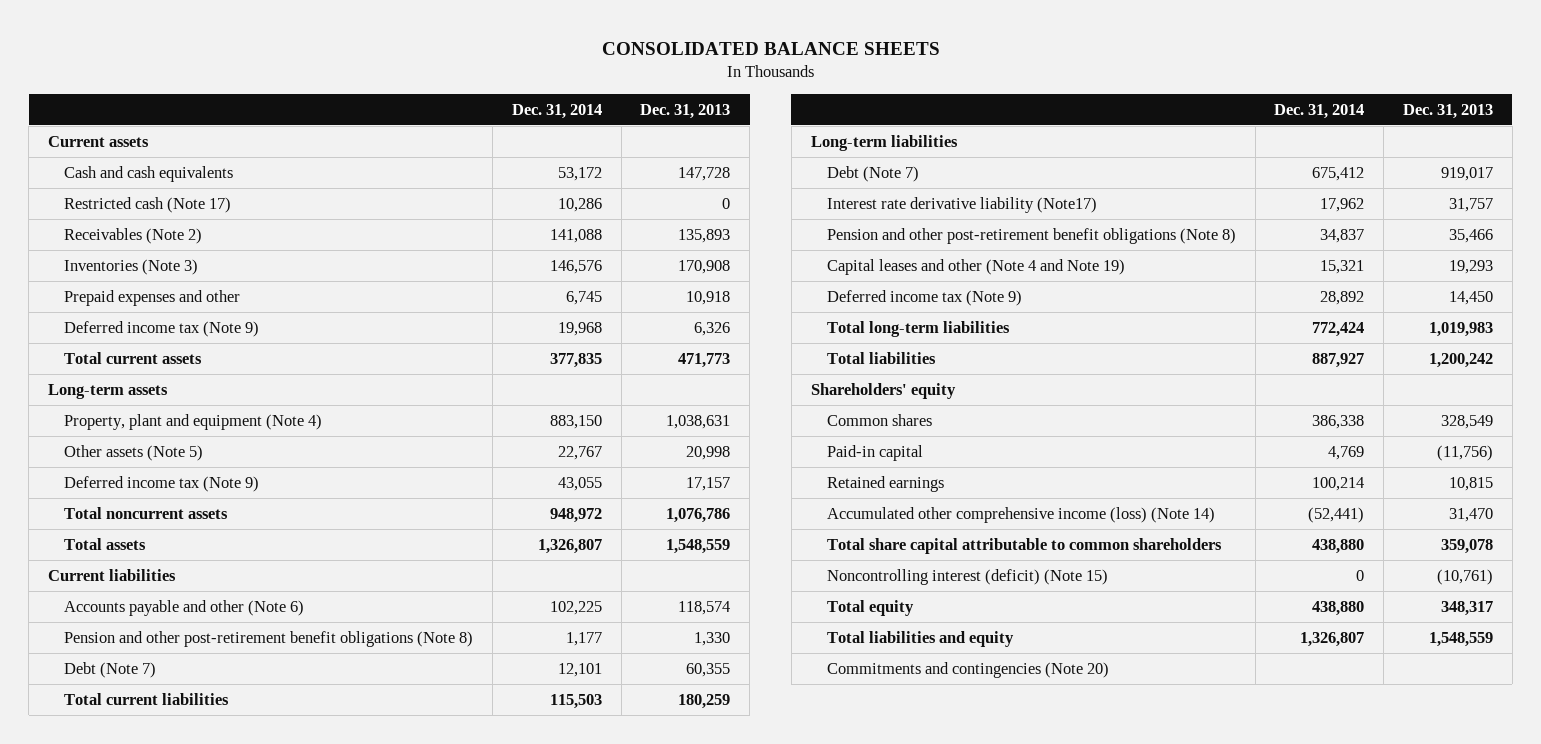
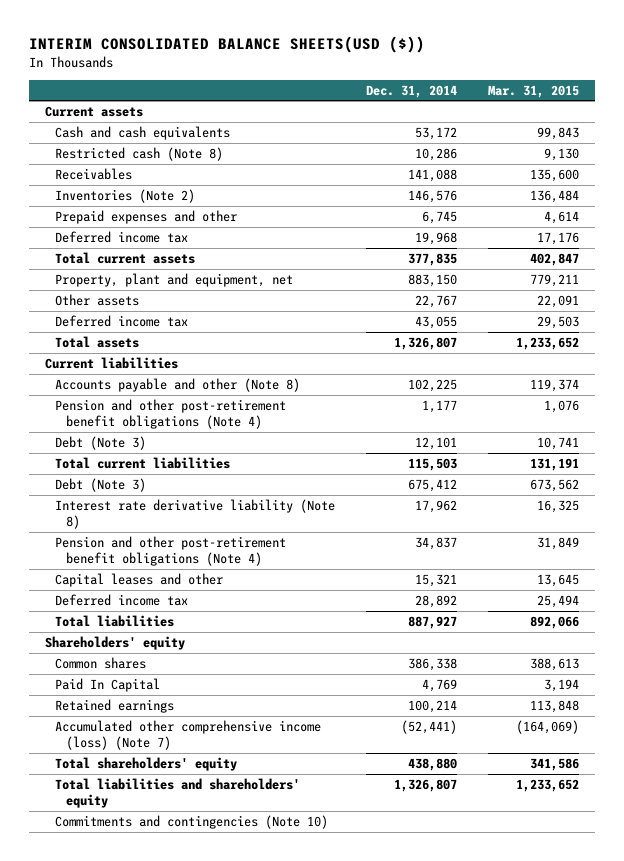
[601,41,940,55] CONSOLIDATED BALANCE SHEETS -> [29,36,426,54] INTERIM CONSOLIDATED BALANCE SHEETS(USD ($))
[640,103,731,119] Dec. 31, 2013 -> none
none -> [488,84,580,98] Mar. 31, 2015
[64,197,232,214] Restricted cash (Note 17) -> [55,146,224,161] Restricted cash (Note 8)
[64,228,203,245] Receivables (Note 2) -> [55,167,133,180] Receivables
[64,259,199,276] Inventories (Note 3) -> [55,188,196,203] Inventories (Note 2)
[64,321,260,338] Deferred income tax (Note 9) -> [55,230,189,243] Deferred income tax
[48,384,169,400] Long-term assets -> none
[64,507,229,520] Total noncurrent assets -> none
[64,414,323,431] Property, plant and equipment (Note 4) -> [55,272,294,287] Property, plant and equipment, net
[64,445,204,462] Other assets (Note 5) -> [55,293,140,306] Other assets
[64,476,260,493] Deferred income tax (Note 9) -> [55,314,189,327] Deferred income tax
[64,600,305,617] Accounts payable and other (Note 6) -> [55,377,301,392] Accounts payable and other (Note 8)
[64,631,474,648] Pension and other post-retirement benefit obligations (Note 8) -> [55,398,287,429] Pension and other post-retirement benefit obligations (Note 4)
[64,662,157,679] Debt (Note 7) -> [55,435,147,450] Debt (Note 3)
[810,135,958,152] Long-term liabilities -> none
[826,321,1010,338] Total long-term liabilities -> none
[826,166,919,183] Debt (Note 7) -> [55,477,147,492] Debt (Note 3)
[826,197,1097,214] Interest rate derivative liability (Note17) -> [55,498,336,529] Interest rate derivative liability (Note 8)
[826,228,1236,245] Pension and other post-retirement benefit obligations (Note 8) -> [55,535,287,566] Pension and other post-retirement benefit obligations (Note 4)
[826,259,1125,276] Capital leases and other (Note 4 and Note 19) -> [55,572,224,587] Capital leases and other
[826,290,1022,307] Deferred income tax (Note 9) -> [55,593,189,606] Deferred income tax
[826,445,923,462] Paid-in capital -> [55,677,161,692] Paid In Capital
[826,569,1108,586] Noncontrolling interest (deficit) (Note 15) -> none
[826,600,914,617] Total equity -> none
[826,507,1215,524] Accumulated other comprehensive income (loss) (Note 14) -> [55,719,322,750] Accumulated other comprehensive income (loss) (Note 7)
[826,538,1222,555] Total share capital attributable to common shareholders -> [55,756,238,771] Total shareholders' equity
[826,631,1014,648] Total liabilities and equity -> [55,777,301,808] Total liabilities and shareholders' equity
[826,662,1109,679] Commitments and contingencies (Note 20) -> [55,814,329,829] Commitments and contingencies (Note 10)

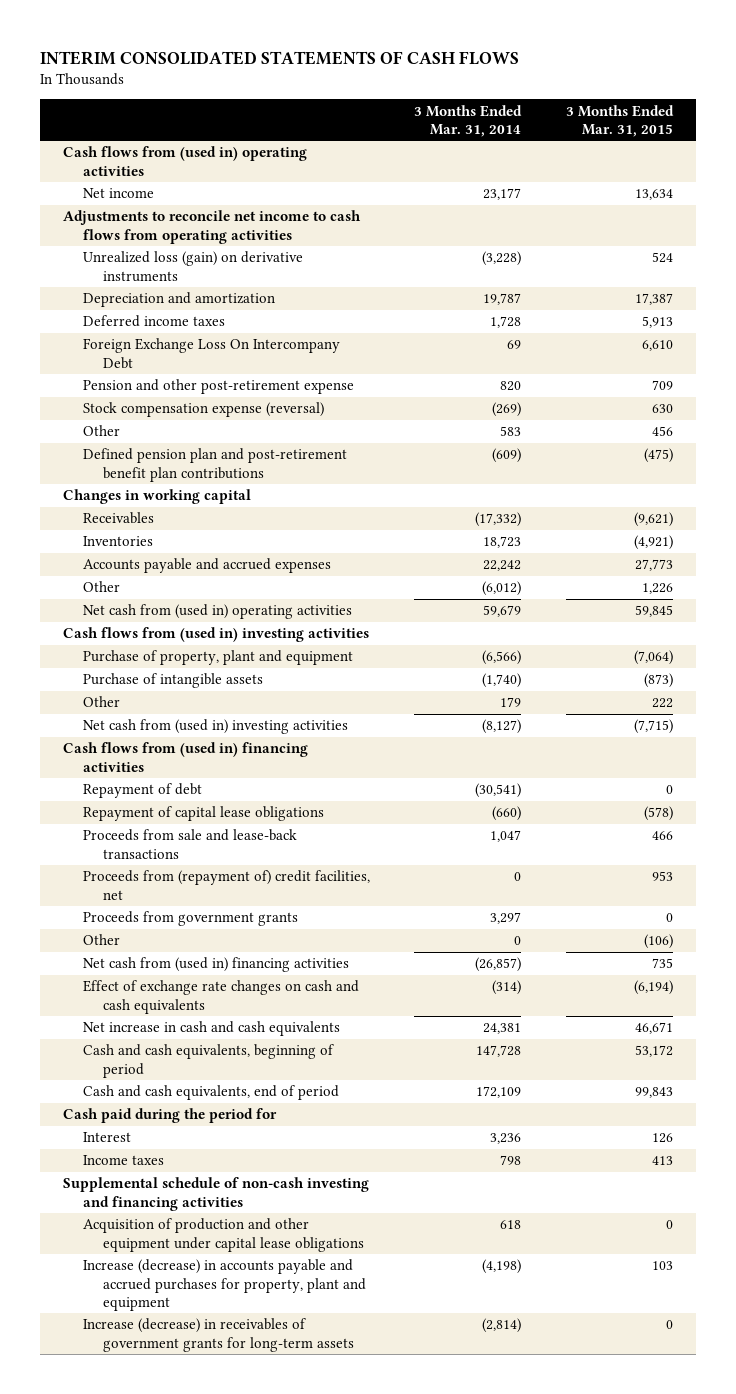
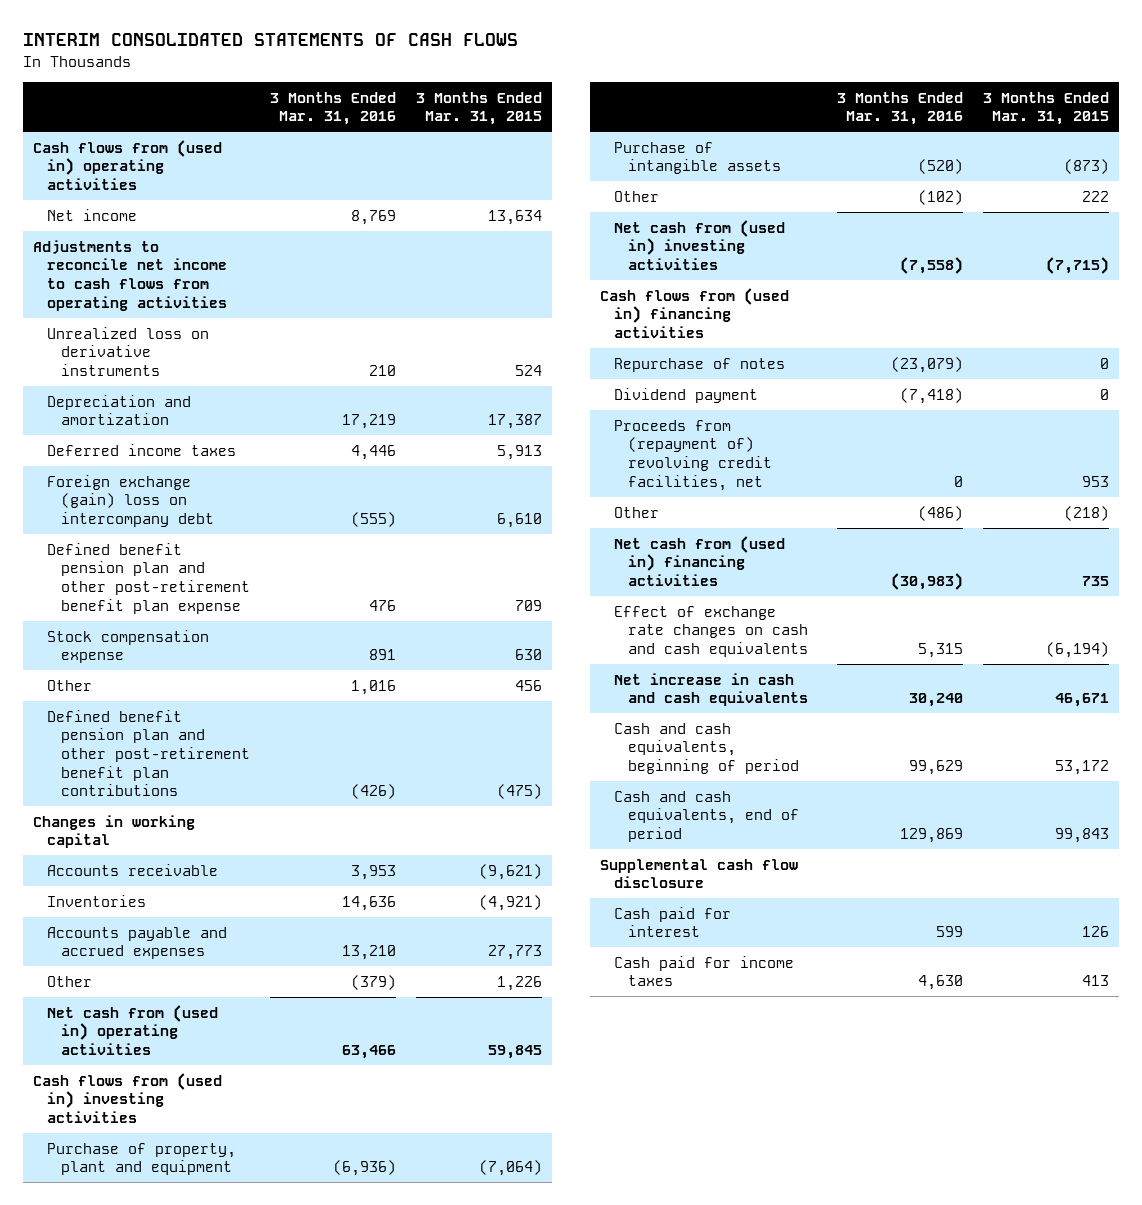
[414,104,523,137] 3 Months Ended Mar. 31, 2014 -> none
none -> [269,91,396,126] 3 Months Ended Mar. 31, 2016
[82,251,303,282] Unrealized loss (gain) on derivative instruments -> [46,326,209,377] Unrealized loss on derivative instruments
[82,338,340,369] Foreign Exchange Loss On Intercompany Debt -> [46,474,214,528] Foreign exchange (gain) loss on intercompany debt
[82,379,354,395] Pension and other post-retirement expense -> [46,542,250,614] Defined benefit pension plan and other post-retirement benefit plan expense
[82,402,324,418] Stock compensation expense (reversal) -> [46,629,209,664] Stock compensation expense
[82,448,347,482] Defined pension plan and post-retirement benefit plan contributions -> [46,709,250,797] Defined benefit pension plan and other post-retirement benefit plan contributions
[82,512,154,525] Receivables -> [46,863,218,876] Accounts receivable
[82,806,324,822] Repayment of capital lease obligations -> none
[82,829,297,859] Proceeds from sale and lease-back transactions -> none
[82,911,298,927] Proceeds from government grants -> none
[82,783,202,799] Repayment of debt -> [613,357,785,372] Repurchase of notes
none -> [613,387,758,403] Dividend payment
[82,870,370,900] Proceeds from (repayment of) credit facilities, net -> [613,419,773,491] Proceeds from (repayment of) revolving credit facilities, net
[644,934,674,950] (106) -> [1064,505,1110,521] (218)
[62,1177,369,1211] Supplemental schedule of non-cash investing and financing activities -> none
[82,1218,364,1252] Acquisition of production and other equipment under capital lease obligations -> none
[82,1259,366,1311] Increase (decrease) in accounts payable and accrued purchases for property, plant and equipment -> none
[82,1318,354,1352] Increase (decrease) in receivables of government grants for long-term assets -> none
[62,1108,277,1124] Cash paid during the period for -> [599,858,798,889] Supplemental cash flow disclosure
[82,1132,131,1143] Interest -> [613,906,731,938] Cash paid for interest
[82,1155,164,1166] Income taxes -> [613,955,794,987] Cash paid for income taxes

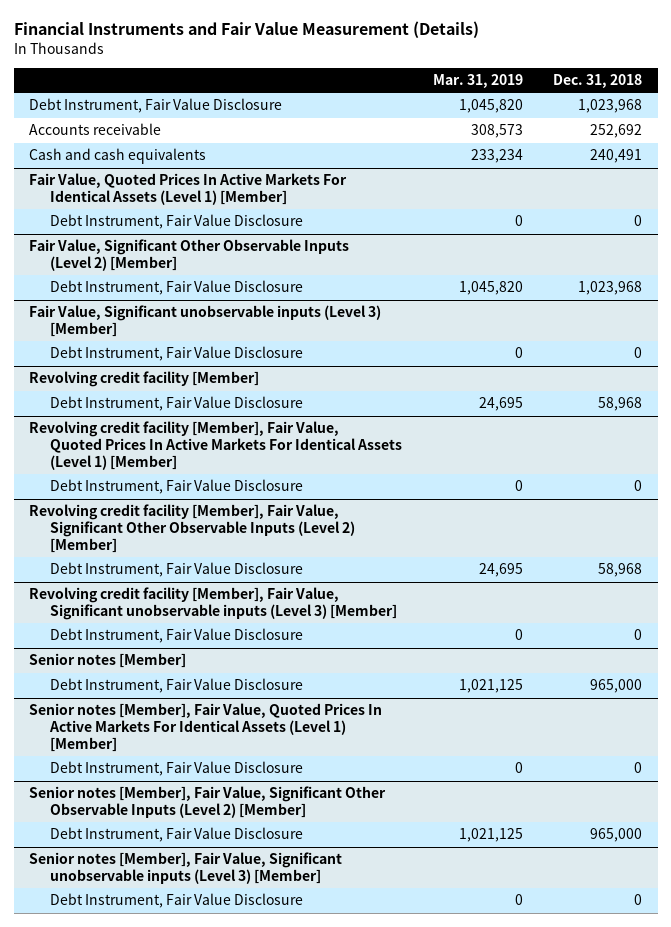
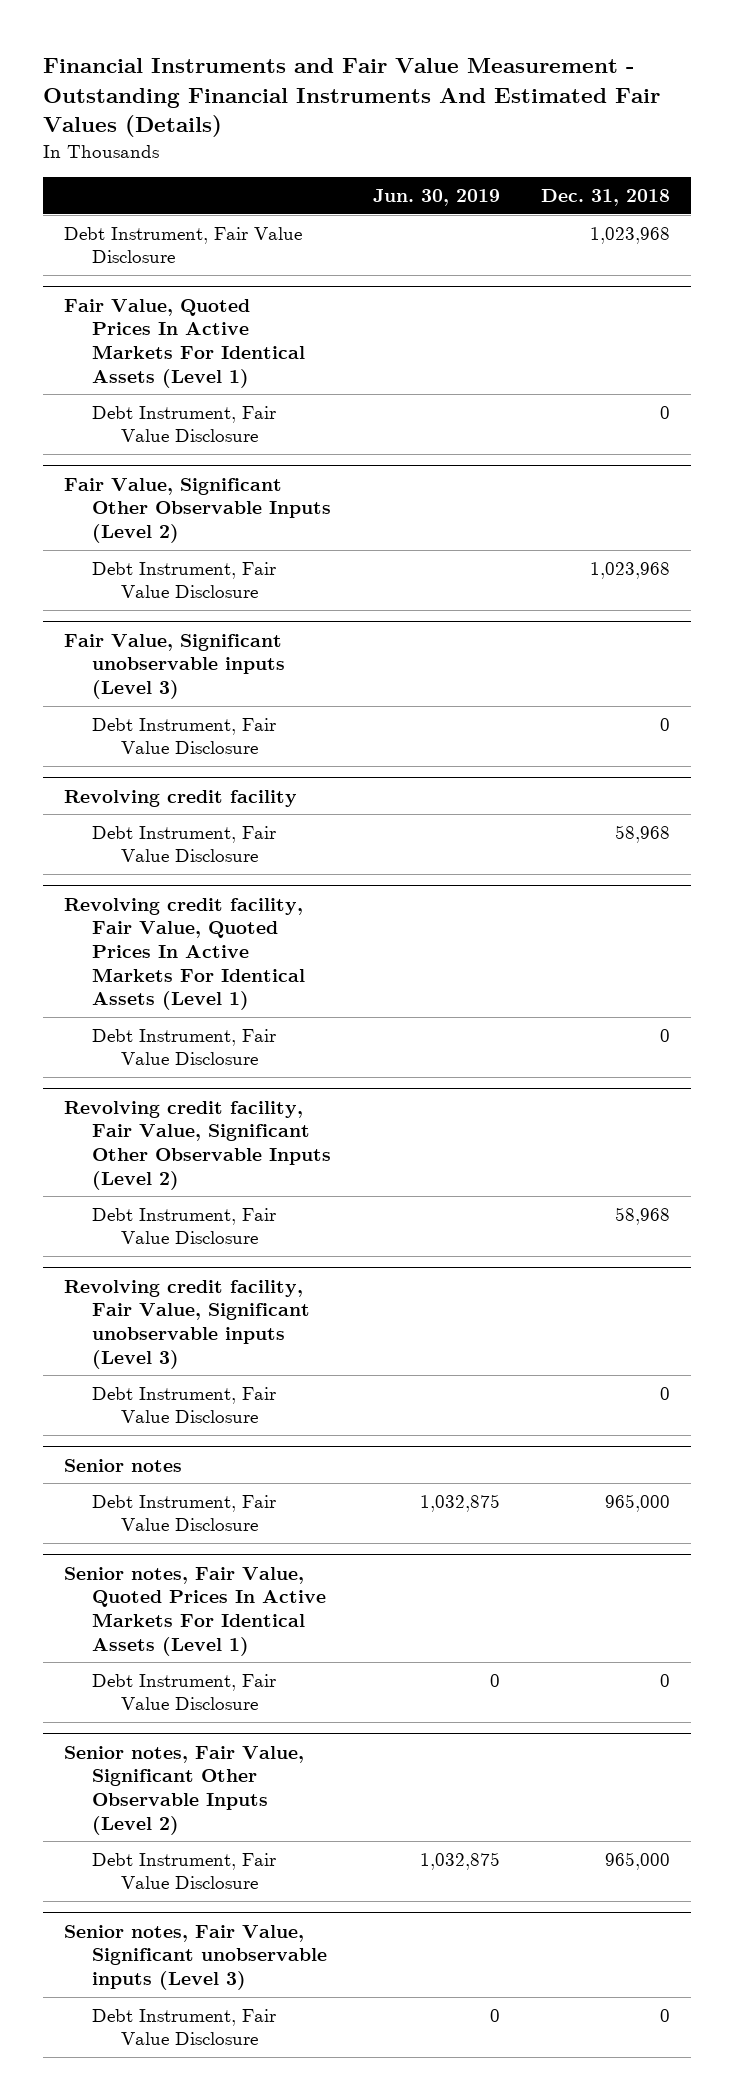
[13,21,479,39] Financial Instruments and Fair Value Measurement (Details) -> [43,57,661,138] Financial Instruments and Fair Value Measurement - Outstanding Financial Instruments And Estimated Fair Values (Details)
[432,74,523,89] Mar. 31, 2019 -> none
none -> [372,189,500,207] Jun. 30, 2019
[29,123,162,136] Accounts receivable -> none
[29,148,207,165] Cash and cash equivalents -> none
[29,173,348,206] Fair Value, Quoted Prices In Active Markets For Identical Assets (Level 1) [Member] -> [63,298,306,388] Fair Value, Quoted Prices In Active Markets For Identical Assets (Level 1)
[29,239,350,272] Fair Value, Significant Other Observable Inputs (Level 2) [Member] -> [63,477,332,543] Fair Value, Significant Other Observable Inputs (Level 2)
[29,305,382,338] Fair Value, Significant unobservable inputs (Level 3) [Member] -> [63,633,286,699] Fair Value, Significant unobservable inputs (Level 3)
[29,371,260,388] Revolving credit facility [Member] -> [63,789,297,807] Revolving credit facility
[29,421,402,470] Revolving credit facility [Member], Fair Value, Quoted Prices In Active Markets For Identical Assets (Level 1) [Member] -> [63,897,306,1011] Revolving credit facility, Fair Value, Quoted Prices In Active Markets For Identical Assets (Level 1)
[29,504,355,553] Revolving credit facility [Member], Fair Value, Significant Other Observable Inputs (Level 2) [Member] -> [63,1100,332,1190] Revolving credit facility, Fair Value, Significant Other Observable Inputs (Level 2)
[29,587,397,621] Revolving credit facility [Member], Fair Value, Significant unobservable inputs (Level 3) [Member] -> [63,1279,311,1369] Revolving credit facility, Fair Value, Significant unobservable inputs (Level 3)
[29,653,187,669] Senior notes [Member] -> [63,1458,182,1472] Senior notes
[29,703,383,752] Senior notes [Member], Fair Value, Quoted Prices In Active Markets For Identical Assets (Level 1) [Member] -> [63,1566,327,1656] Senior notes, Fair Value, Quoted Prices In Active Markets For Identical Assets (Level 1)
[29,786,387,819] Senior notes [Member], Fair Value, Significant Other Observable Inputs (Level 2) [Member] -> [63,1745,304,1835] Senior notes, Fair Value, Significant Other Observable Inputs (Level 2)
[29,852,343,885] Senior notes [Member], Fair Value, Significant unobservable inputs (Level 3) [Member] -> [63,1924,328,1990] Senior notes, Fair Value, Significant unobservable inputs (Level 3)

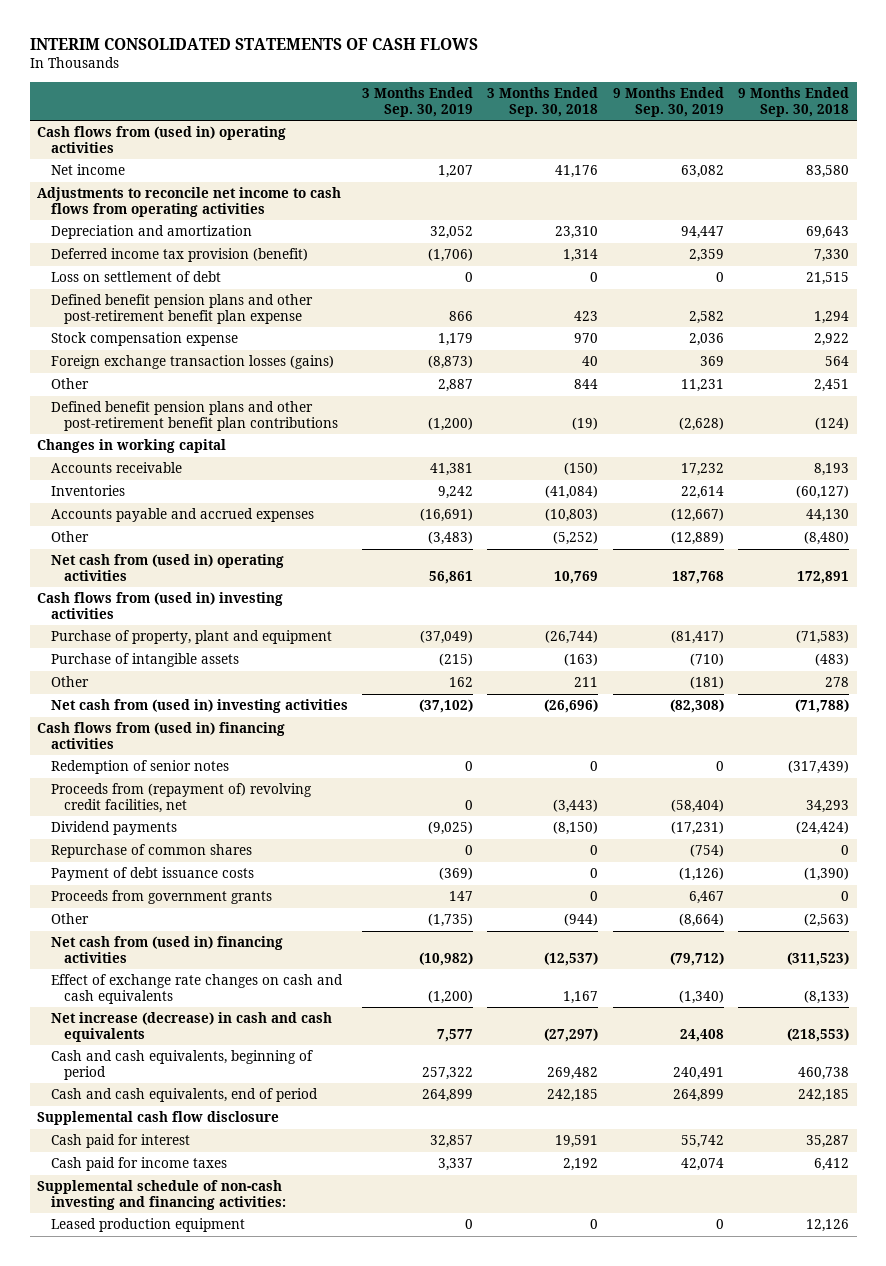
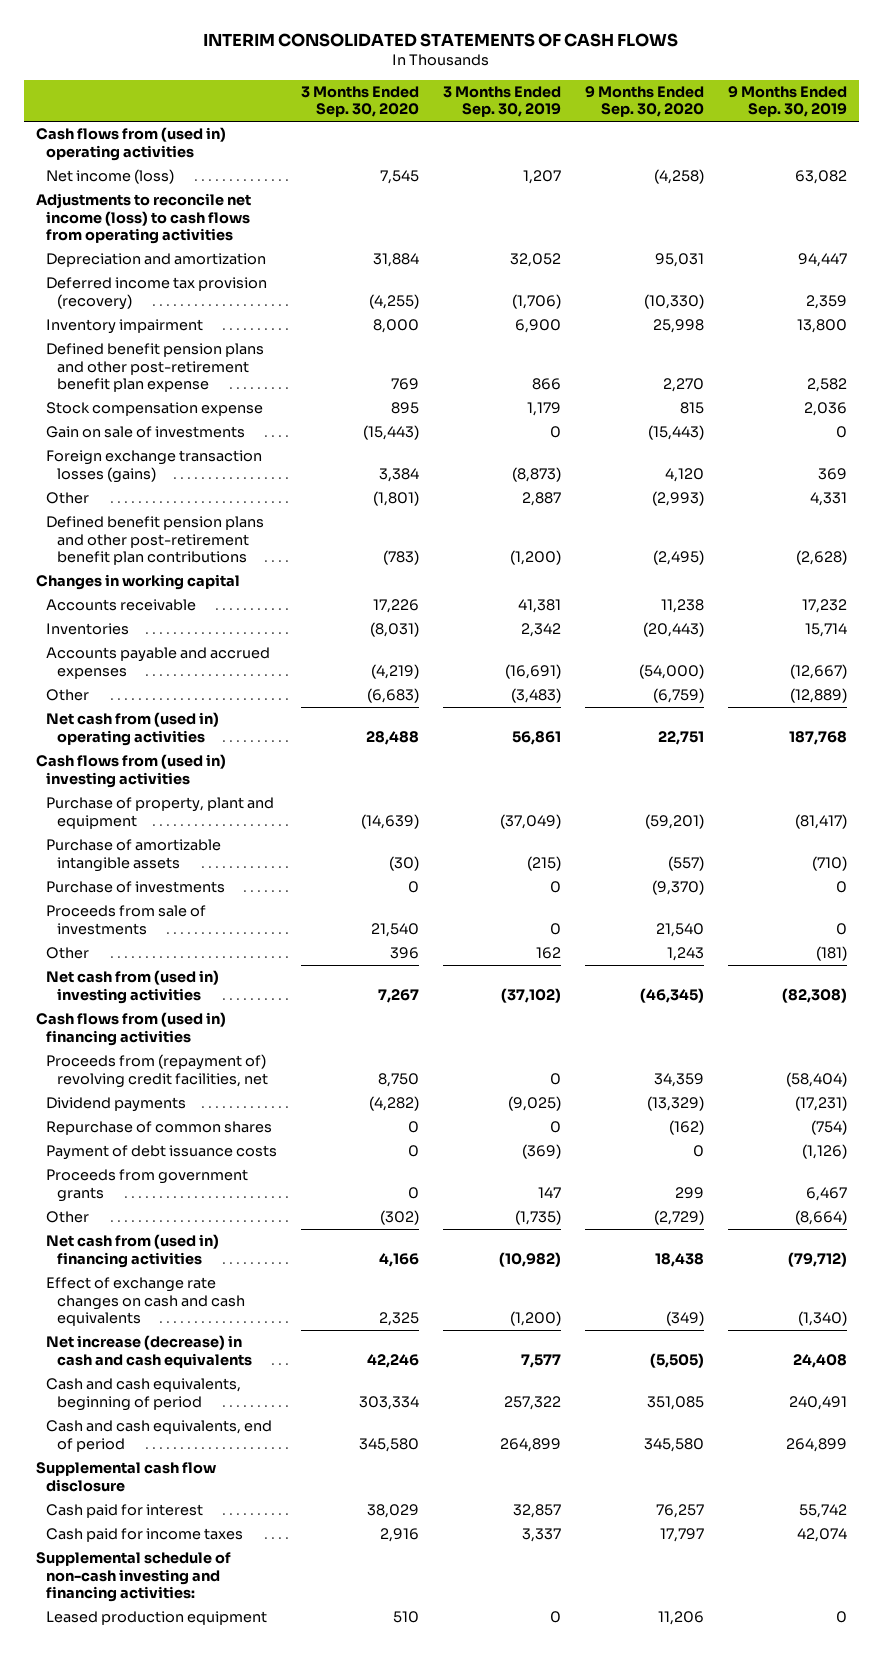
[487,86,599,117] 3 Months Ended Sep. 30, 2018 -> none
[738,86,850,117] 9 Months Ended Sep. 30, 2018 -> none
none -> [301,85,420,118] 3 Months Ended Sep. 30, 2020
none -> [584,85,704,118] 9 Months Ended Sep. 30, 2020
[50,164,125,176] Net income -> [46,169,175,185] Net income (loss)
[36,187,341,217] Adjustments to reconcile net income to cash flows from operating activities -> [35,193,251,245] Adjustments to reconcile net income (loss) to cash flows from operating activities
[50,271,221,283] Loss on settlement of debt -> none
[50,248,308,263] Deferred income tax provision (benefit) -> [46,277,268,310] Deferred income tax provision (recovery)
none -> [46,319,204,335] Inventory impairment
none -> [46,426,246,439] Gain on sale of investments
[680,379,724,393] 11,231 -> [809,492,847,507] 4,331
[438,486,474,500] 9,242 -> [521,623,562,638] 2,342
[680,486,724,500] 22,614 -> [804,623,847,638] 15,714
[50,653,239,668] Purchase of intangible assets -> [46,839,222,872] Purchase of amortizable intangible assets
none -> [46,881,226,894] Purchase of investments
none -> [46,905,207,935] Proceeds from sale of investments
[50,760,229,775] Redemption of senior notes -> none

